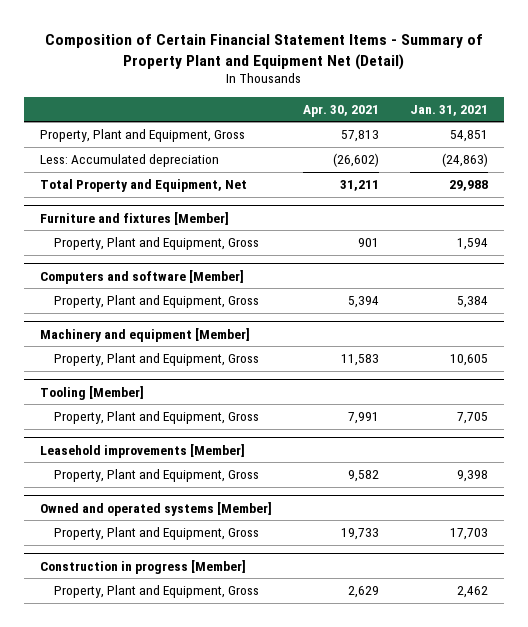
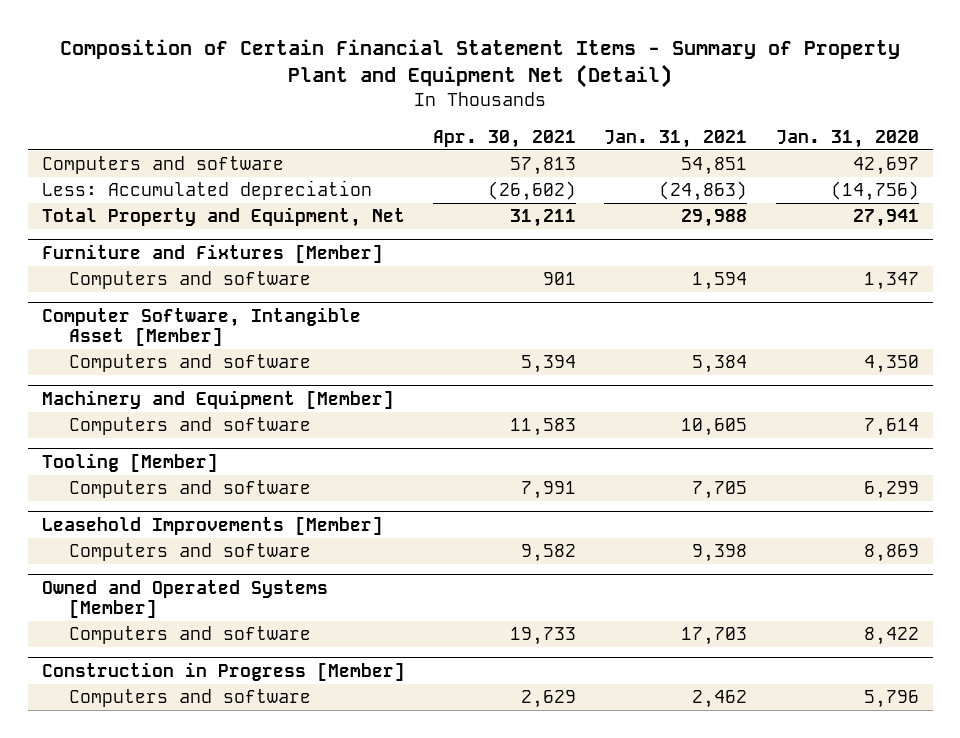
none -> [775,129,919,148] Jan. 31, 2020
[39,128,245,142] Property, Plant and Equipment, Gross -> [41,156,284,175] Computers and software
[39,211,229,225] Furniture and fixtures [Member] -> [41,243,383,263] Furniture and Fixtures [Member]
[54,236,260,250] Property, Plant and Equipment, Gross -> [69,271,312,290] Computers and software
[39,269,244,284] Computers and software [Member] -> [41,306,361,347] Computer Software, Intangible Asset [Member]
[54,294,260,308] Property, Plant and Equipment, Gross -> [69,354,312,373] Computers and software
[39,327,250,342] Machinery and equipment [Member] -> [41,389,394,409] Machinery and Equipment [Member]
[54,352,260,366] Property, Plant and Equipment, Gross -> [69,417,312,436] Computers and software
[54,410,260,424] Property, Plant and Equipment, Gross -> [69,480,312,499] Computers and software
[39,443,245,458] Leasehold improvements [Member] -> [41,515,383,535] Leasehold Improvements [Member]
[54,468,260,482] Property, Plant and Equipment, Gross -> [69,543,312,562] Computers and software
[39,501,272,516] Owned and operated systems [Member] -> [41,579,328,619] Owned and Operated Systems [Member]
[54,526,260,540] Property, Plant and Equipment, Gross -> [69,626,312,645] Computers and software
[39,559,246,574] Construction in progress [Member] -> [41,661,405,681] Construction in Progress [Member]
[54,584,260,598] Property, Plant and Equipment, Gross -> [69,689,312,708] Computers and software

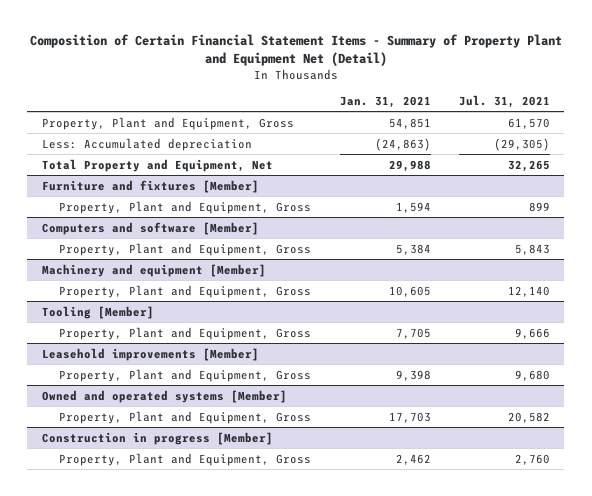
[433,129,577,148] Apr. 30, 2021 -> none
[775,129,919,148] Jan. 31, 2020 -> none
none -> [459,94,551,108] Jul. 31, 2021
[41,156,284,175] Computers and software -> [41,116,294,130] Property, Plant and Equipment, Gross
[41,243,383,263] Furniture and Fixtures [Member] -> [41,179,259,193] Furniture and fixtures [Member]
[69,271,312,290] Computers and software -> [59,200,312,214] Property, Plant and Equipment, Gross
[41,306,361,347] Computer Software, Intangible Asset [Member] -> [41,221,259,235] Computers and software [Member]
[69,354,312,373] Computers and software -> [59,242,312,256] Property, Plant and Equipment, Gross
[41,389,394,409] Machinery and Equipment [Member] -> [41,263,266,277] Machinery and equipment [Member]
[69,417,312,436] Computers and software -> [59,284,312,298] Property, Plant and Equipment, Gross
[69,480,312,499] Computers and software -> [59,326,312,340] Property, Plant and Equipment, Gross
[41,515,383,535] Leasehold Improvements [Member] -> [41,347,259,361] Leasehold improvements [Member]
[69,543,312,562] Computers and software -> [59,368,312,382] Property, Plant and Equipment, Gross
[41,579,328,619] Owned and Operated Systems [Member] -> [41,389,287,403] Owned and operated systems [Member]
[69,626,312,645] Computers and software -> [59,410,312,424] Property, Plant and Equipment, Gross
[41,661,405,681] Construction in Progress [Member] -> [41,431,273,445] Construction in progress [Member]
[69,689,312,708] Computers and software -> [59,452,312,466] Property, Plant and Equipment, Gross

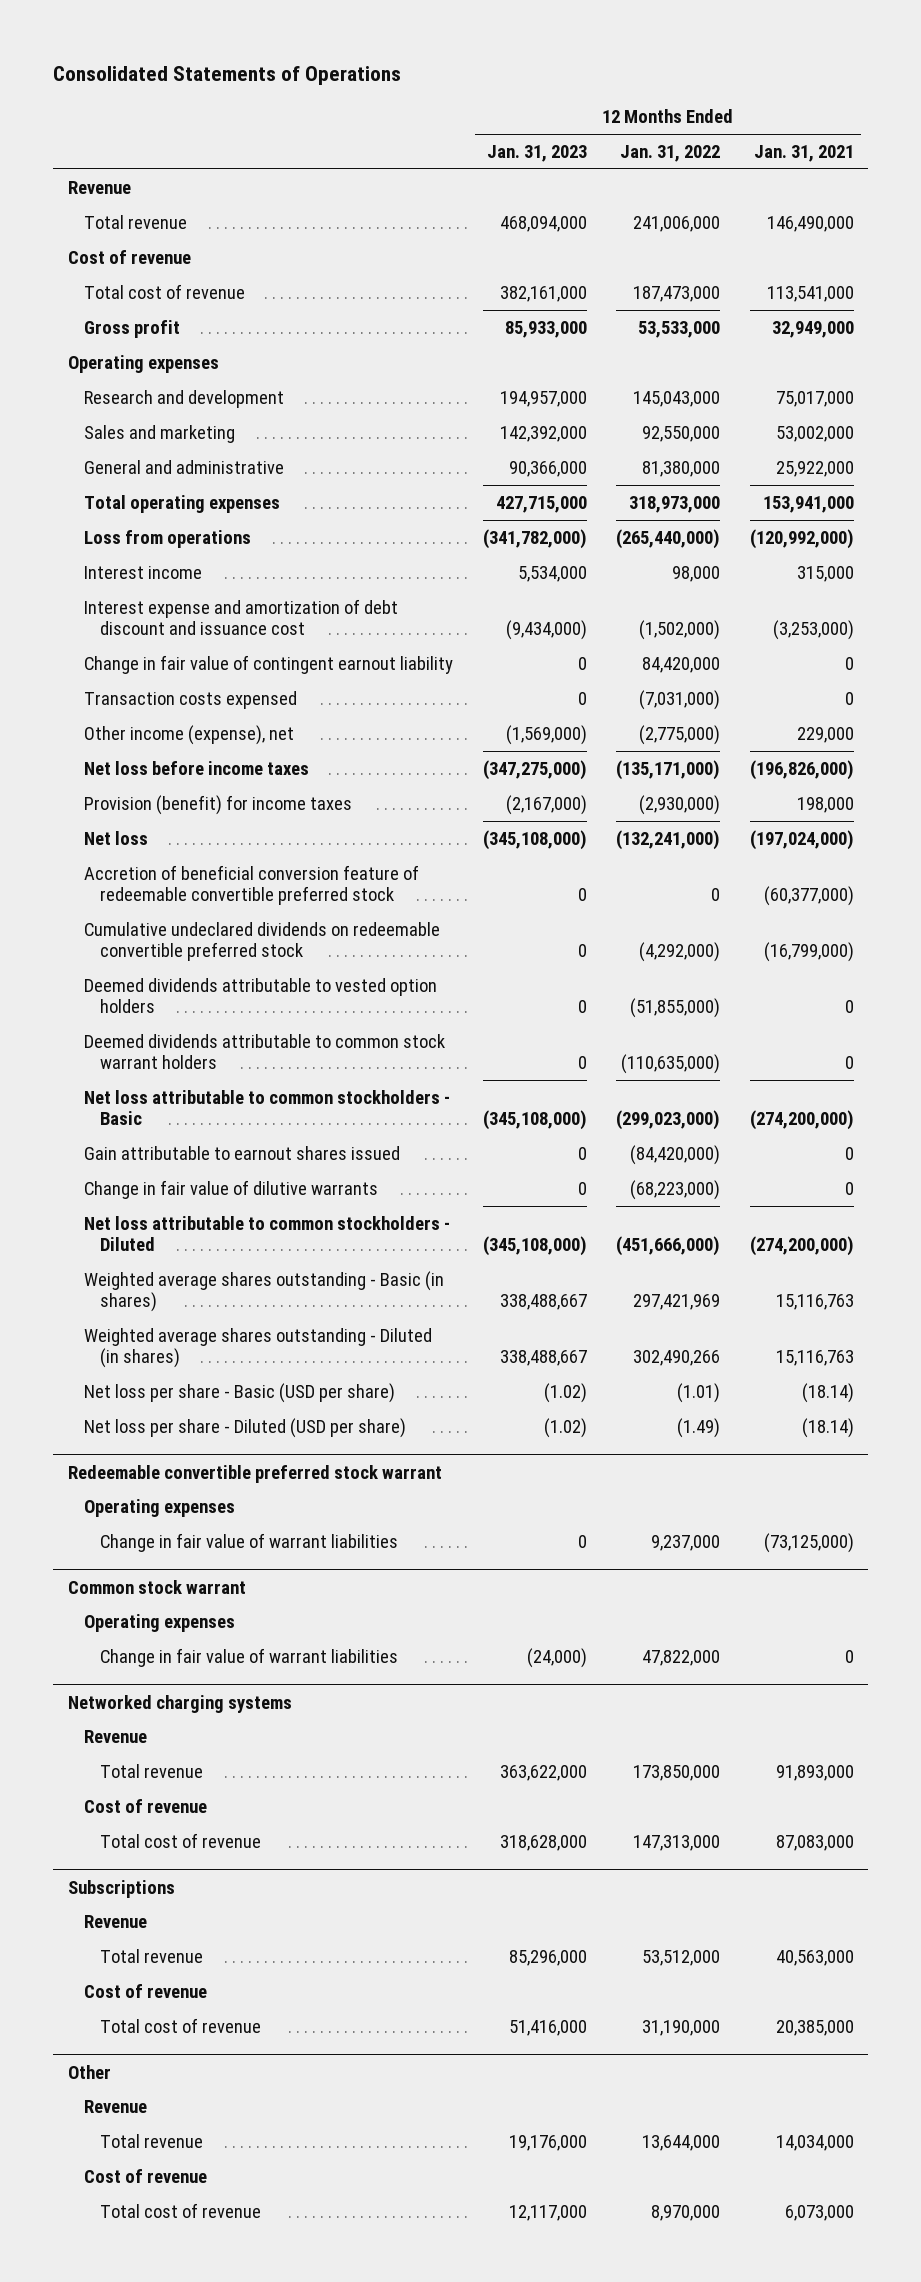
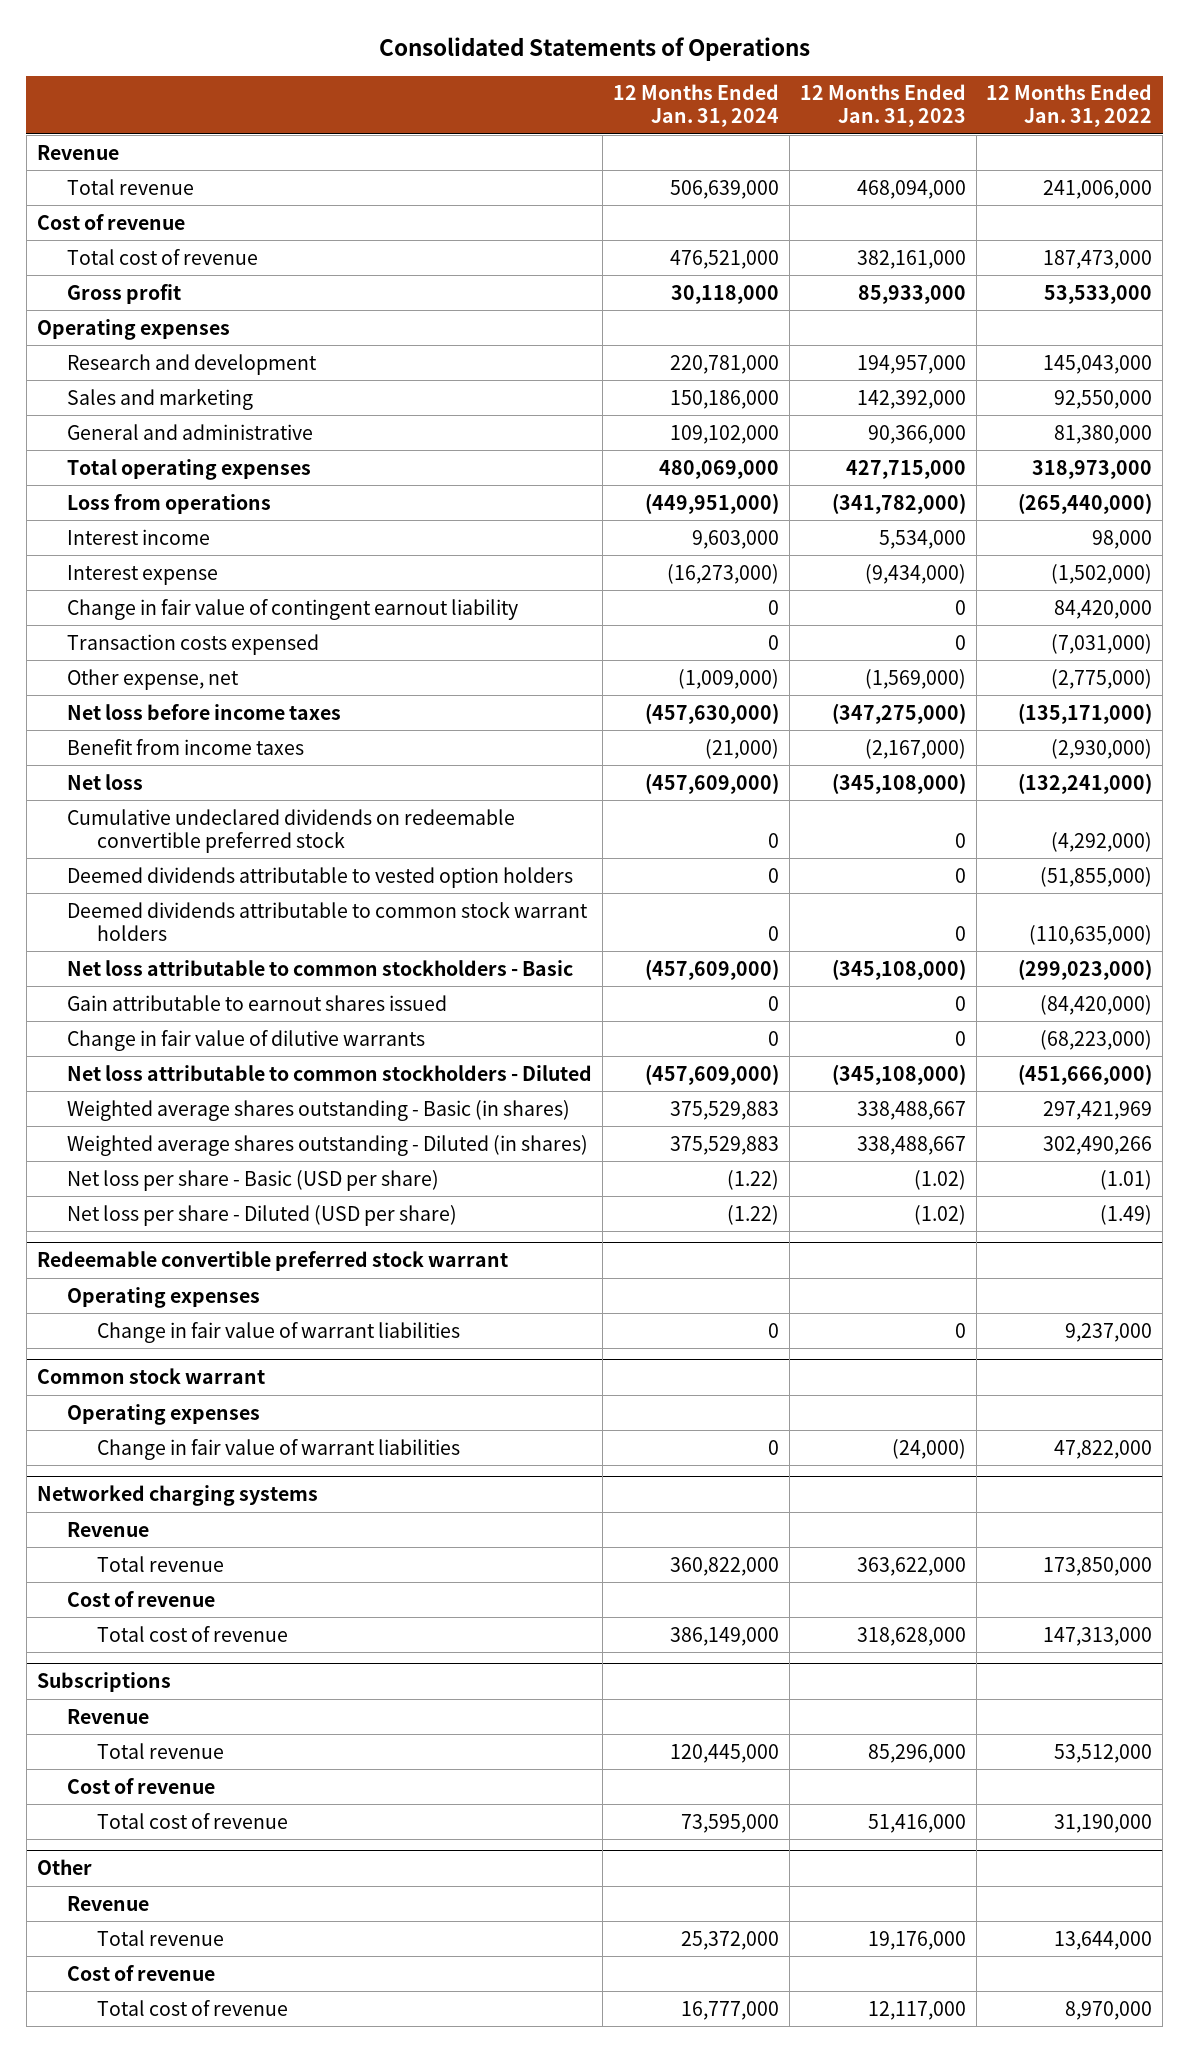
[753,145,854,163] Jan. 31, 2021 -> none
none -> [612,84,779,128] 12 Months Ended Jan. 31, 2024
[84,598,399,636] Interest expense and amortization of debt discount and issuance cost -> [66,564,218,585] Interest expense
[84,724,295,745] Other income (expense), net -> [66,668,239,690] Other expense, net
[84,794,353,815] Provision (benefit) for income taxes -> [66,738,304,755] Benefit from income taxes
[84,864,420,906] Accretion of beneficial conversion feature of redeemable convertible preferred stock -> none

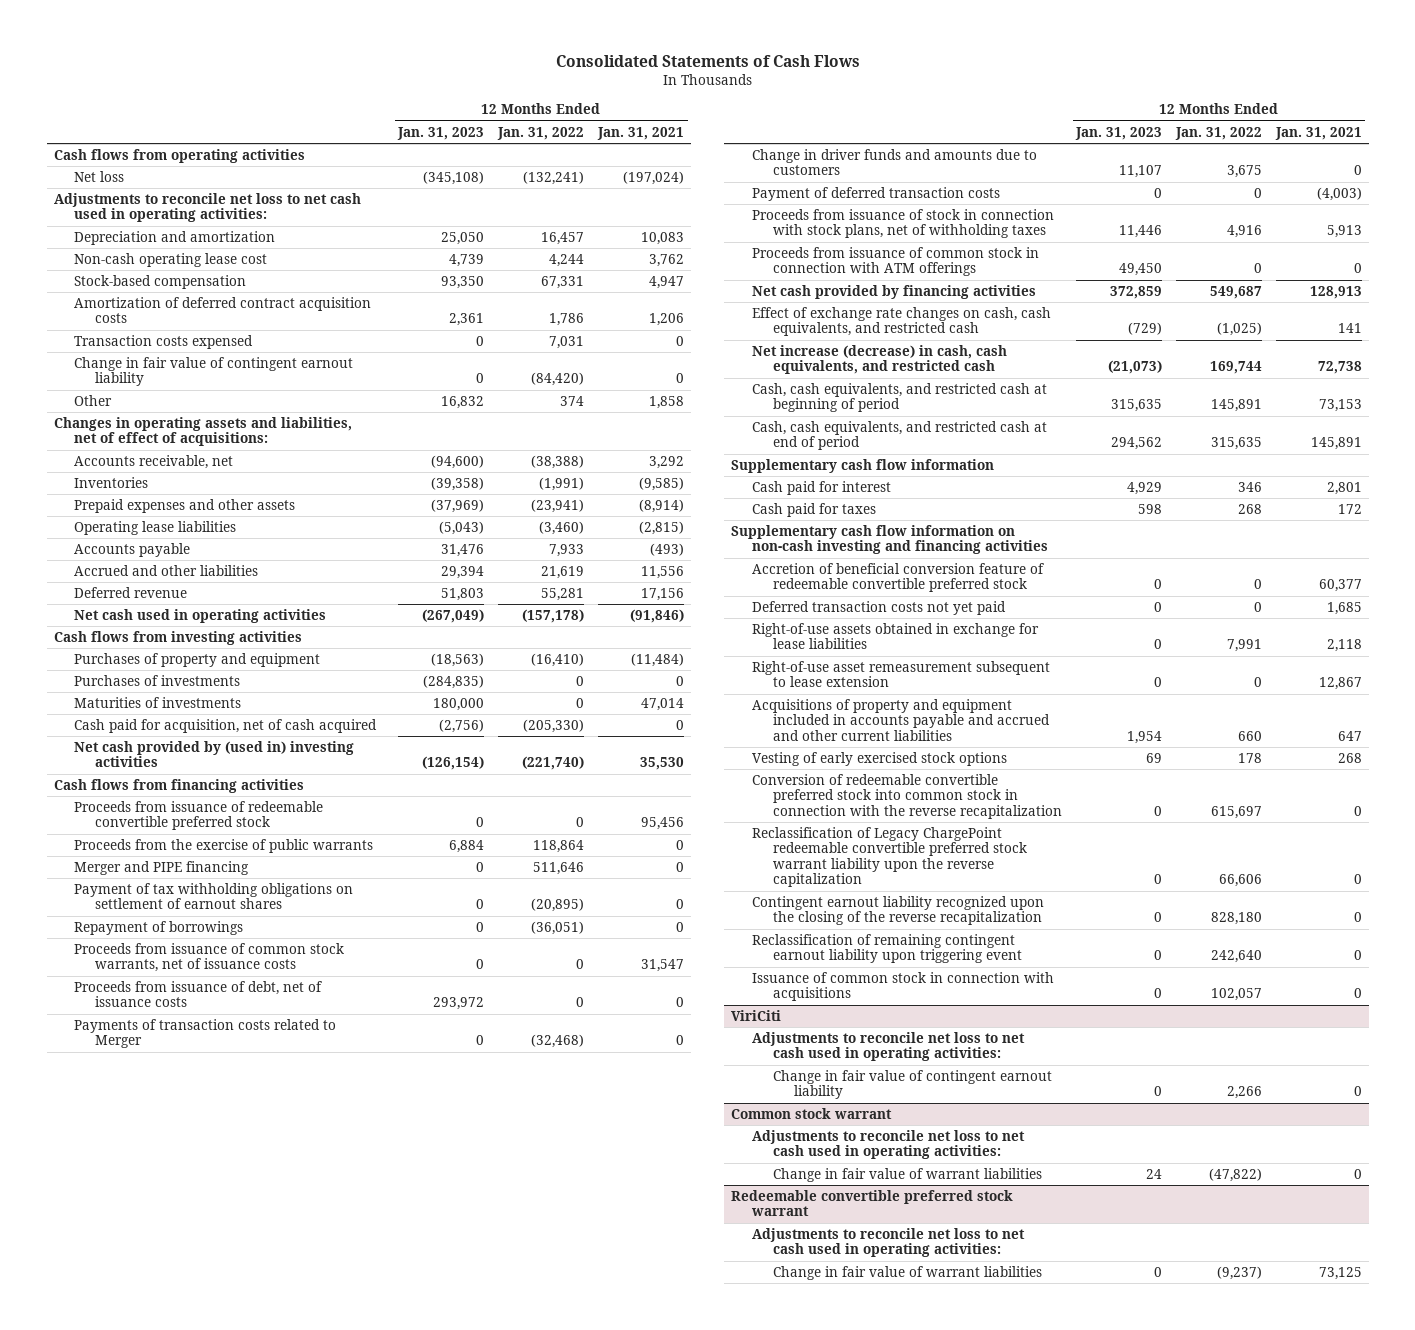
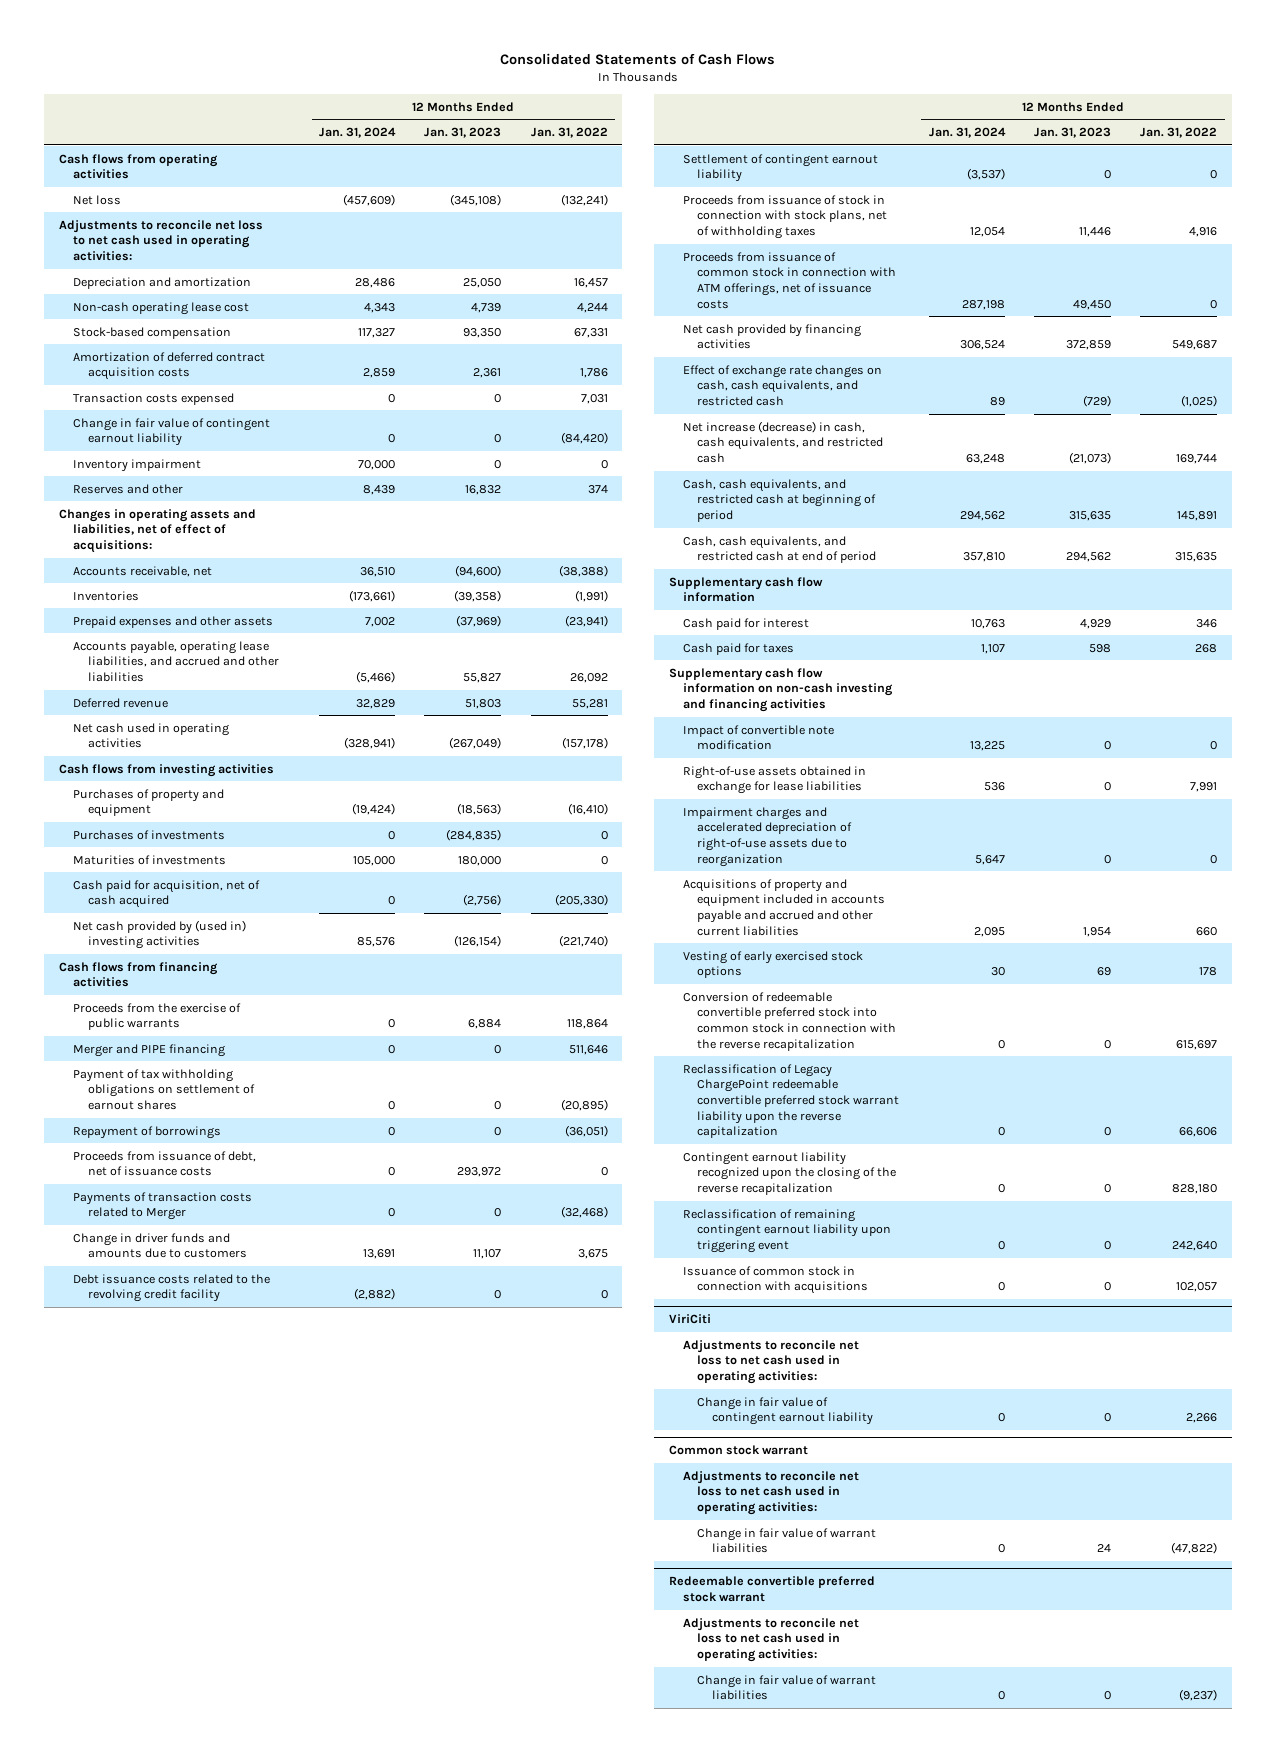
[597,126,685,140] Jan. 31, 2021 -> none
none -> [319,127,397,139] Jan. 31, 2024
none -> [73,458,202,472] Inventory impairment
[74,395,113,407] Other -> [73,483,184,494] Reserves and other
[74,521,237,536] Operating lease liabilities -> none
[74,543,191,558] Accounts payable -> none
[74,565,259,577] Accrued and other liabilities -> [73,640,279,682] Accounts payable, operating lease liabilities, and accrued and other liabilities
[441,566,485,580] 29,394 -> [463,672,502,683] 55,827
[541,566,585,580] 21,619 -> [569,672,608,683] 26,092
[74,801,324,831] Proceeds from issuance of redeemable convertible preferred stock -> none
[74,943,345,973] Proceeds from issuance of common stock warrants, net of issuance costs -> none
[752,187,1001,202] Payment of deferred transaction costs -> none
none -> [73,1273,271,1303] Debt issuance costs related to the revolving credit facility
none -> [683,153,879,183] Settlement of contingent earnout liability
[752,247,1040,277] Proceeds from issuance of common stock in connection with ATM offerings -> [683,251,897,309] Proceeds from issuance of common stock in connection with ATM offerings, net of issuance costs
[752,563,1045,593] Accretion of beneficial conversion feature of redeemable convertible preferred stock -> none
[752,601,1007,616] Deferred transaction costs not yet paid -> none
none -> [683,724,835,751] Impact of convertible note modification
[752,661,1051,688] Right-of-use asset remeasurement subsequent to lease extension -> none
none -> [683,806,853,867] Impairment charges and accelerated depreciation of right-of-use assets due to reorganization

